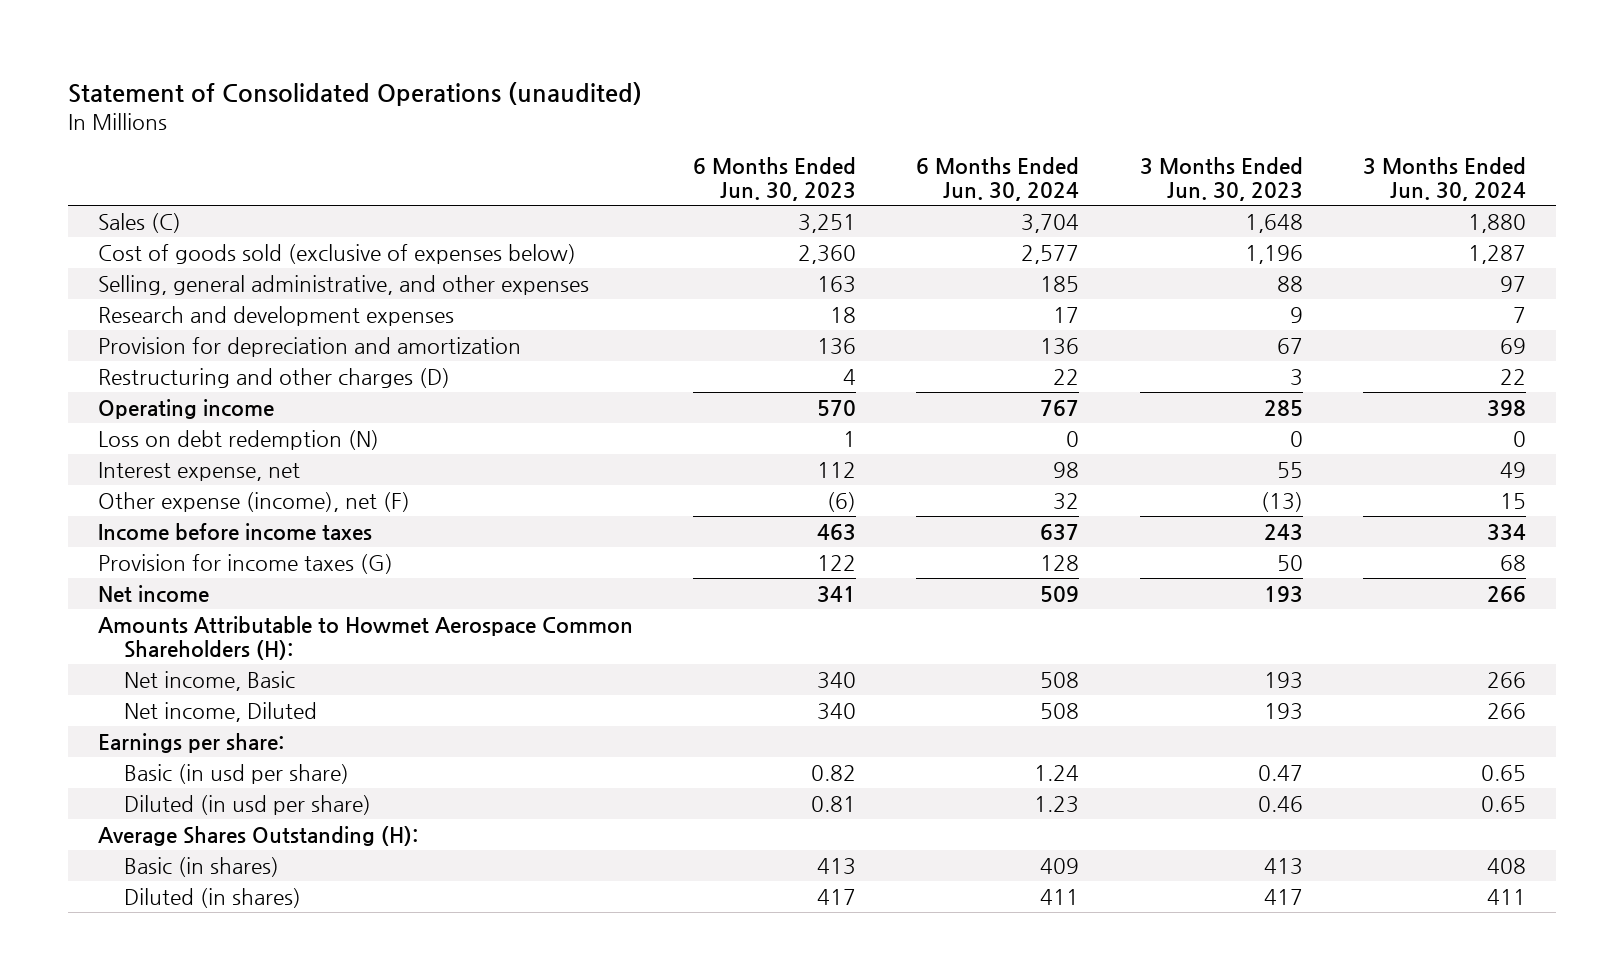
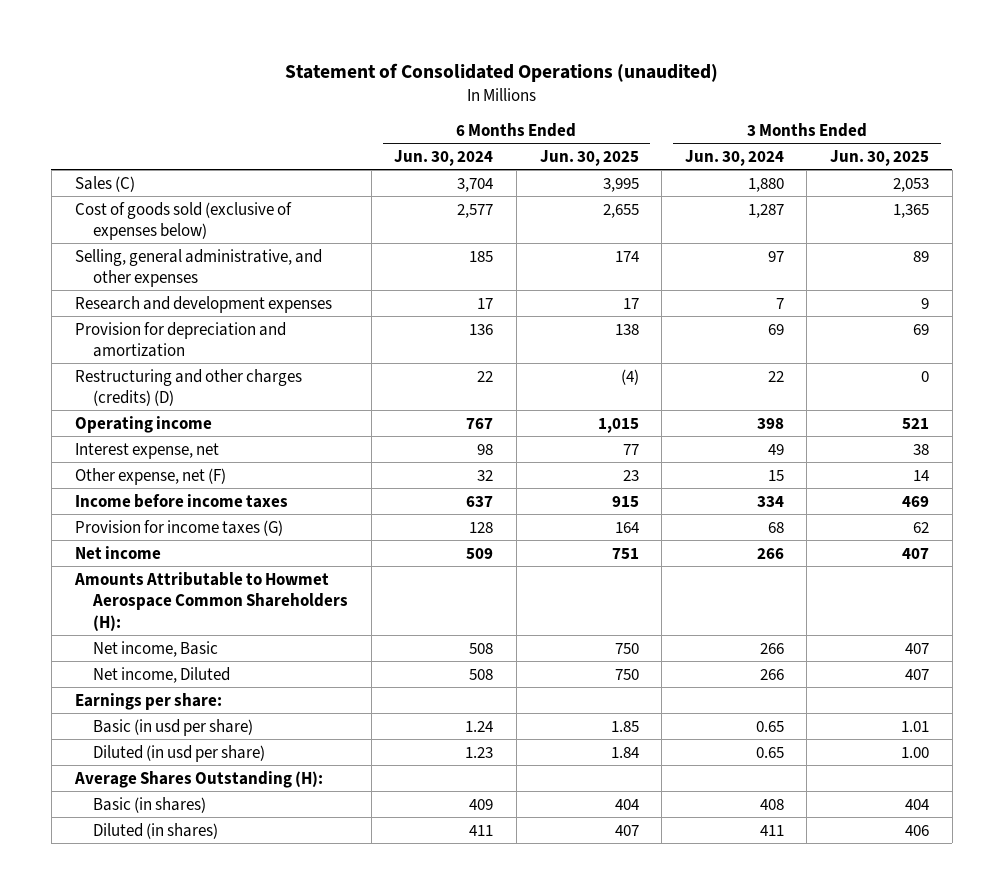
[693,156,857,202] 6 Months Ended Jun. 30, 2023 -> none
[1139,156,1303,202] 3 Months Ended Jun. 30, 2023 -> none
none -> [539,150,639,167] Jun. 30, 2025
none -> [830,150,930,167] Jun. 30, 2025
[98,367,451,388] Restructuring and other charges (D) -> [74,368,302,407] Restructuring and other charges (credits) (D)
[98,429,380,450] Loss on debt redemption (N) -> none
[98,491,411,512] Other expense (income), net (F) -> [74,467,226,485] Other expense, net (F)

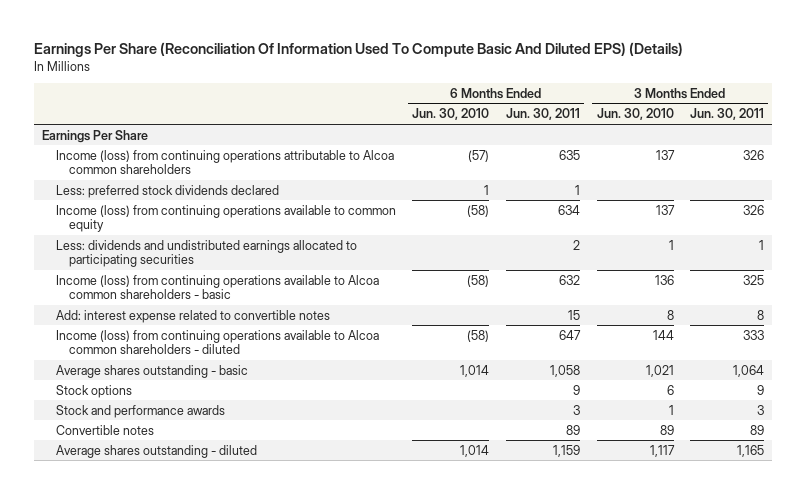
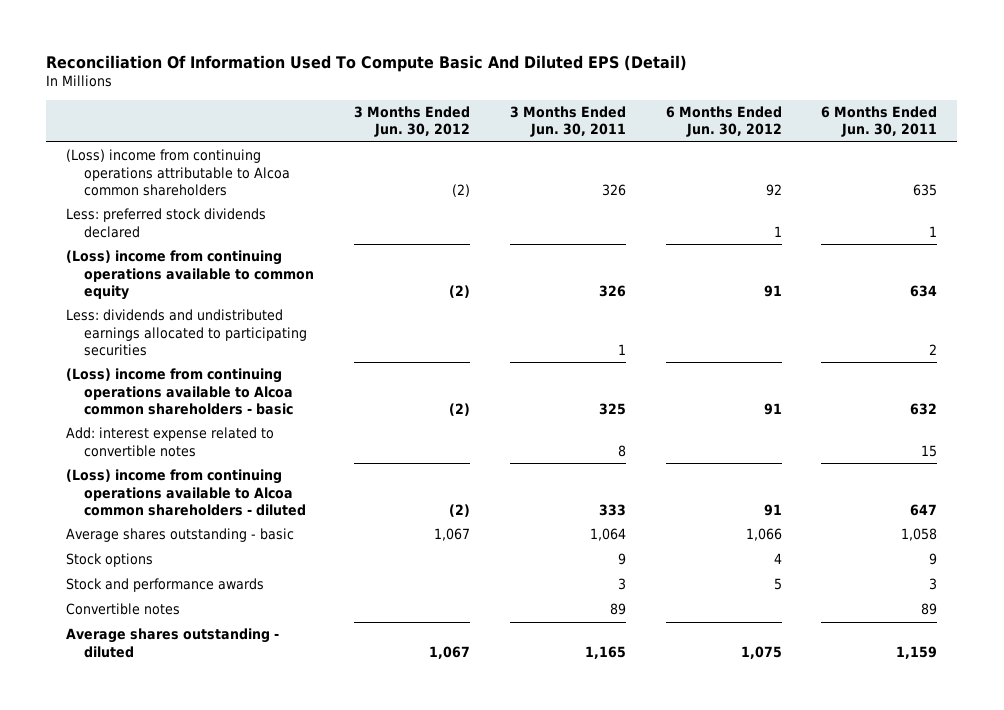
[34,41,684,57] Earnings Per Share (Reconciliation Of Information Used To Compute Basic And Diluted EPS) (Details) -> [46,54,688,72] Reconciliation Of Information Used To Compute Basic And Diluted EPS (Detail)
[412,108,490,121] Jun. 30, 2010 -> none
[596,108,674,121] Jun. 30, 2010 -> none
none -> [354,106,471,138] 3 Months Ended Jun. 30, 2012
none -> [665,106,782,138] 6 Months Ended Jun. 30, 2012
[42,129,149,143] Earnings Per Share -> none
[55,149,394,175] Income (loss) from continuing operations attributable to Alcoa common shareholders -> [66,149,291,196] (Loss) income from continuing operations attributable to Alcoa common shareholders
[55,204,396,233] Income (loss) from continuing operations available to common equity -> [66,250,315,300] (Loss) income from continuing operations available to common equity
[55,274,379,300] Income (loss) from continuing operations available to Alcoa common shareholders - basic -> [66,368,294,415] (Loss) income from continuing operations available to Alcoa common shareholders - basic
[55,329,379,355] Income (loss) from continuing operations available to Alcoa common shareholders - diluted -> [66,469,307,516] (Loss) income from continuing operations available to Alcoa common shareholders - diluted

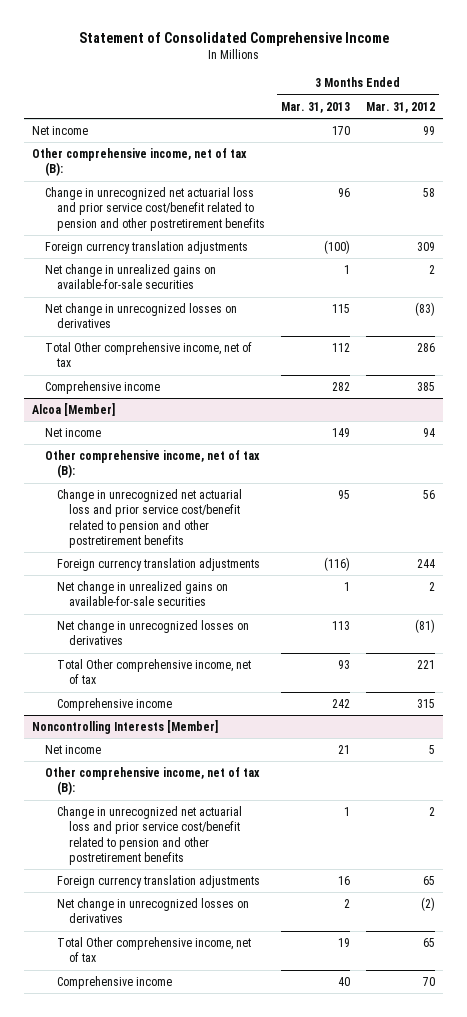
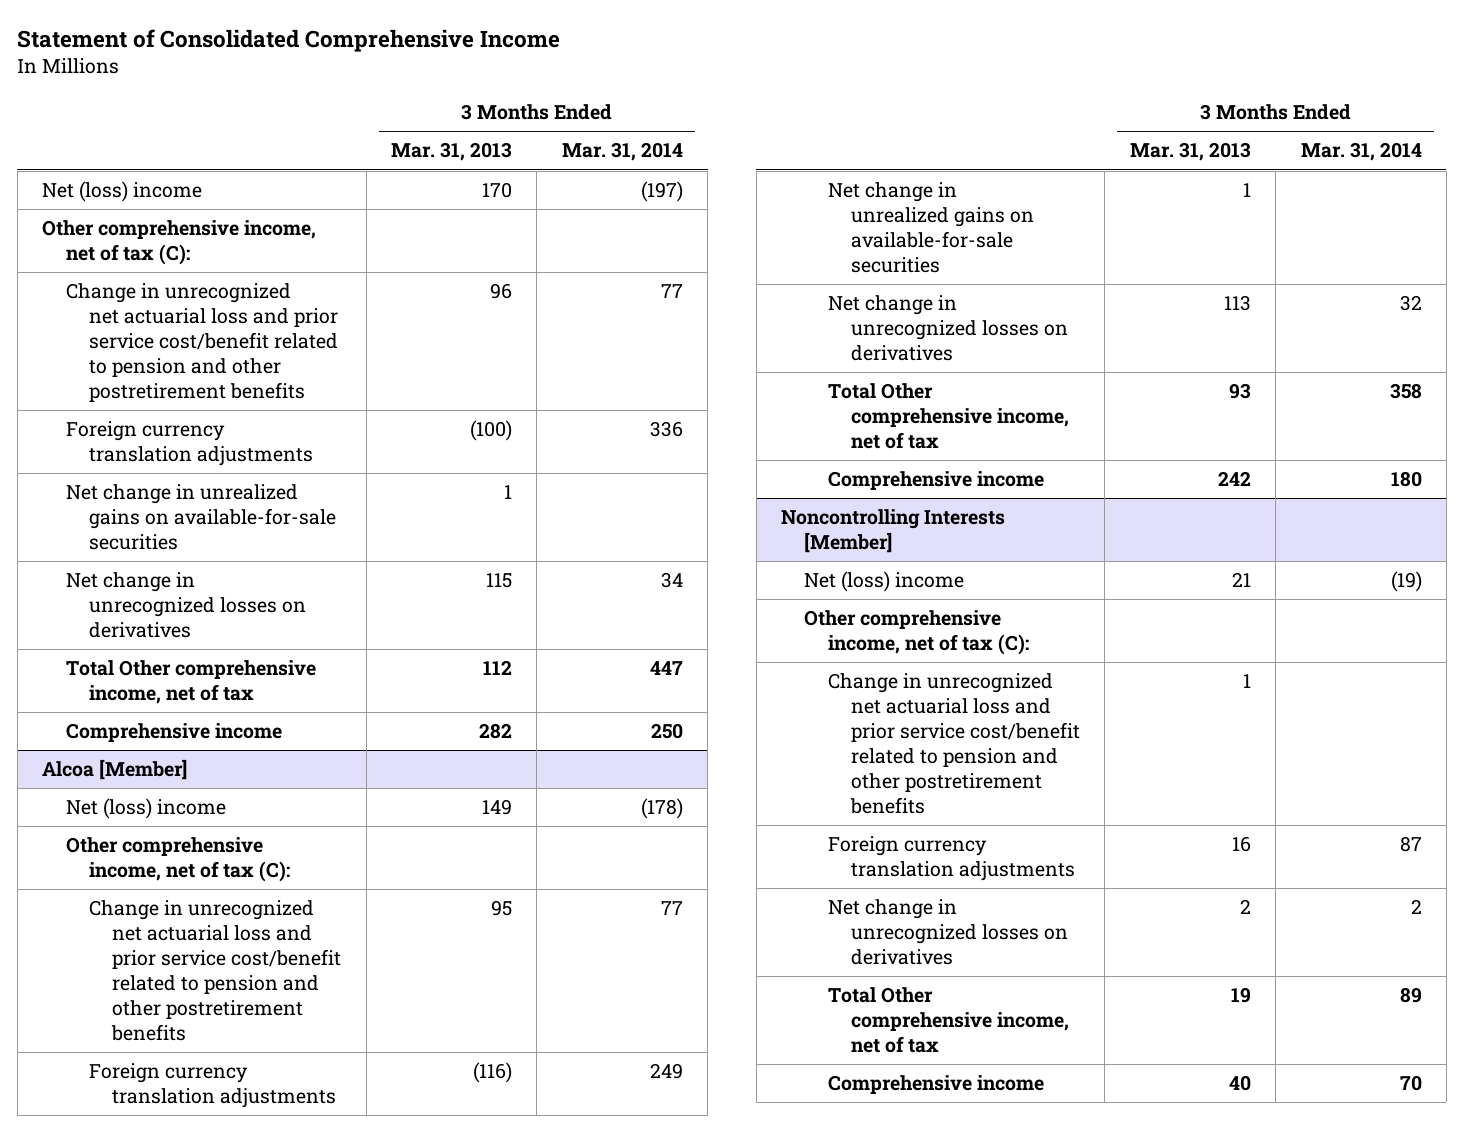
[365,101,435,113] Mar. 31, 2012 -> none
none -> [561,142,683,162] Mar. 31, 2014
[32,126,89,136] Net income -> [42,181,203,203] Net (loss) income
[32,148,248,177] Other comprehensive income, net of tax (B): -> [42,220,317,266] Other comprehensive income, net of tax (C):
[44,428,101,438] Net income -> [65,798,226,820] Net (loss) income
[44,450,260,479] Other comprehensive income, net of tax (B): -> [65,837,290,883] Other comprehensive income, net of tax (C):
[44,745,101,755] Net income -> [804,571,965,593] Net (loss) income
[44,767,260,796] Other comprehensive income, net of tax (B): -> [804,610,1029,656] Other comprehensive income, net of tax (C):

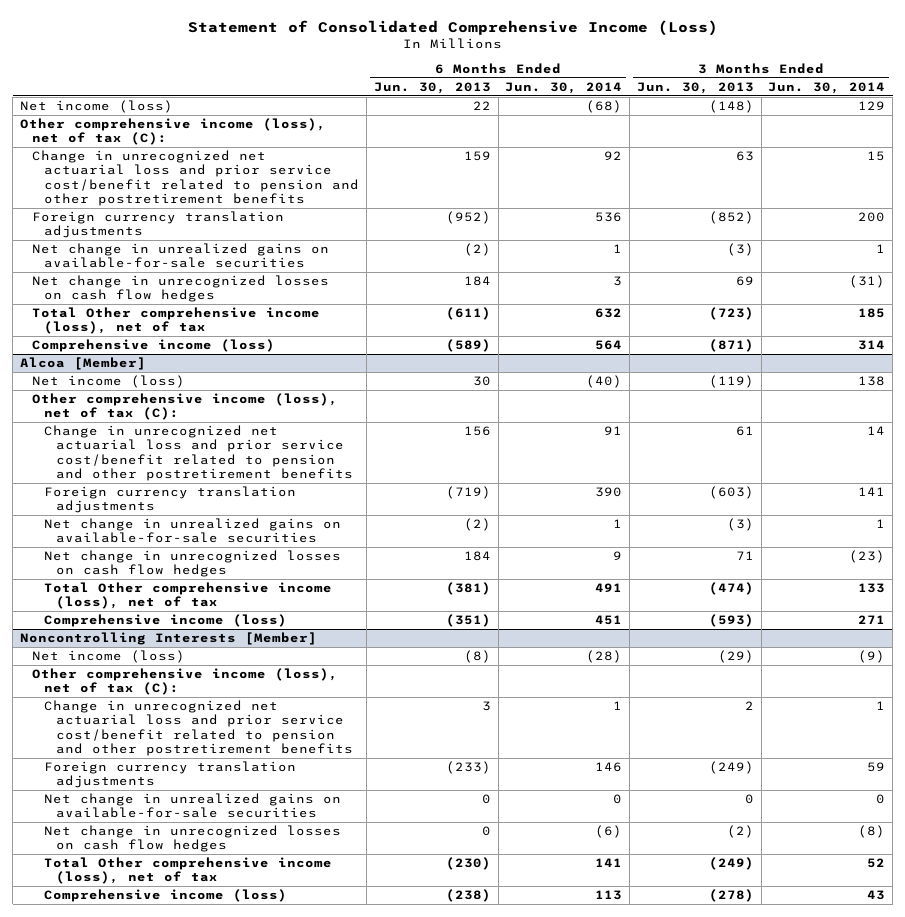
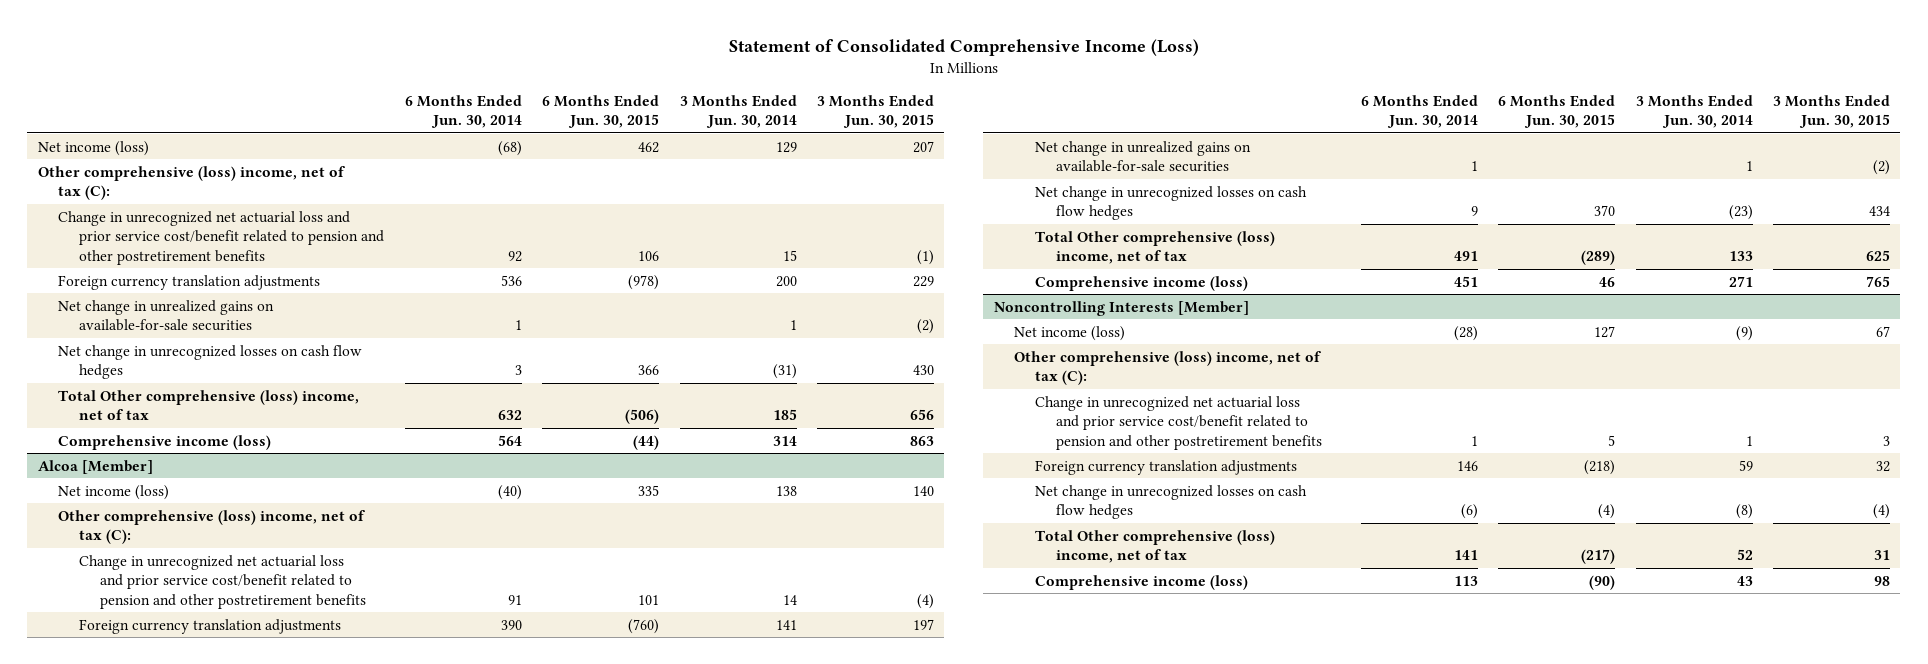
[373,82,491,95] Jun. 30, 2013 -> none
[636,82,754,95] Jun. 30, 2013 -> none
none -> [542,94,660,129] 6 Months Ended Jun. 30, 2015
none -> [817,94,935,129] 3 Months Ended Jun. 30, 2015
[20,118,327,146] Other comprehensive income (loss), net of tax (C): -> [37,165,345,201] Other comprehensive (loss) income, net of tax (C):
[32,307,321,335] Total Other comprehensive income (loss), net of tax -> [58,389,360,421] Total Other comprehensive (loss) income, net of tax
[32,393,339,421] Other comprehensive income (loss), net of tax (C): -> [58,509,366,545] Other comprehensive (loss) income, net of tax (C):
[44,582,333,610] Total Other comprehensive income (loss), net of tax -> [1035,230,1276,265] Total Other comprehensive (loss) income, net of tax
[32,668,339,696] Other comprehensive income (loss), net of tax (C): -> [1014,350,1322,386] Other comprehensive (loss) income, net of tax (C):
[44,793,342,819] Net change in unrealized gains on available-for-sale securities -> none
[44,857,333,885] Total Other comprehensive income (loss), net of tax -> [1035,529,1276,564] Total Other comprehensive (loss) income, net of tax

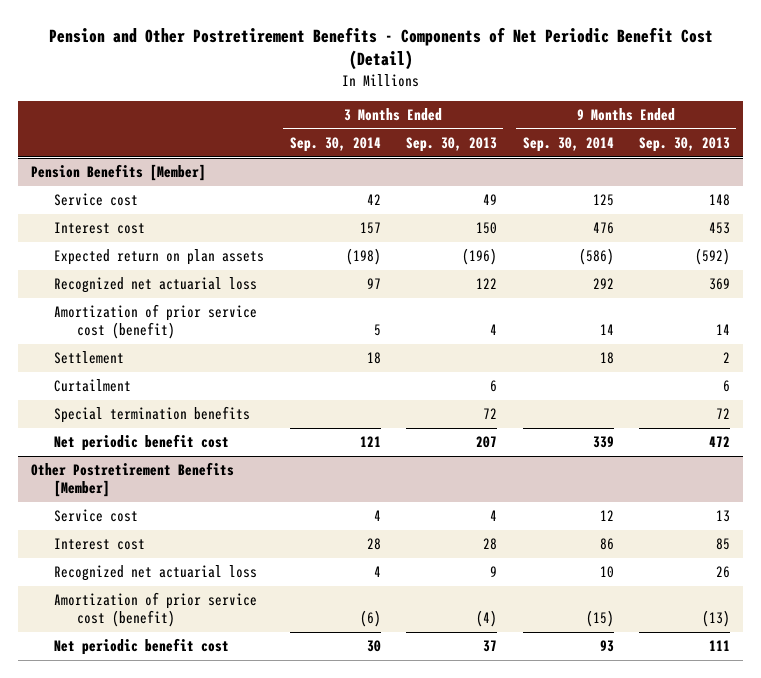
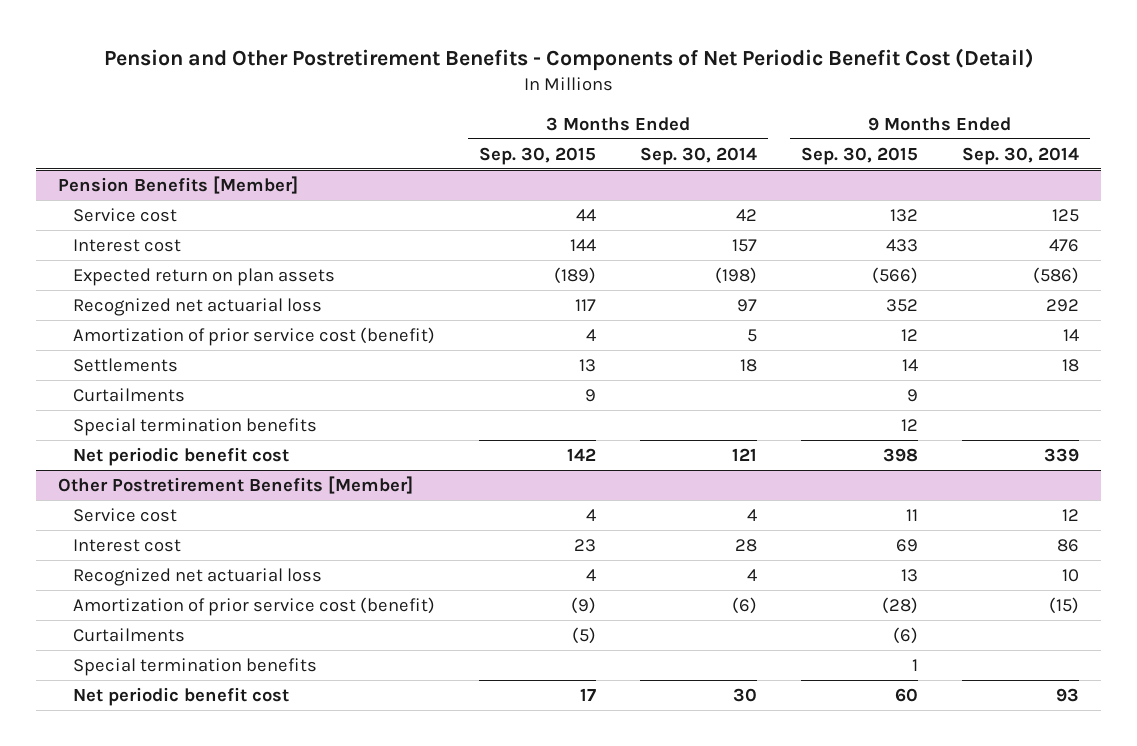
[406,137,498,153] Sep. 30, 2013 -> none
[639,137,731,153] Sep. 30, 2013 -> none
none -> [479,146,597,165] Sep. 30, 2015
none -> [800,146,918,165] Sep. 30, 2015
[54,351,125,365] Settlement -> [73,357,179,372] Settlements
[54,379,132,393] Curtailment -> [73,387,186,402] Curtailments
none -> [73,627,186,642] Curtailments
none -> [73,657,318,676] Special termination benefits

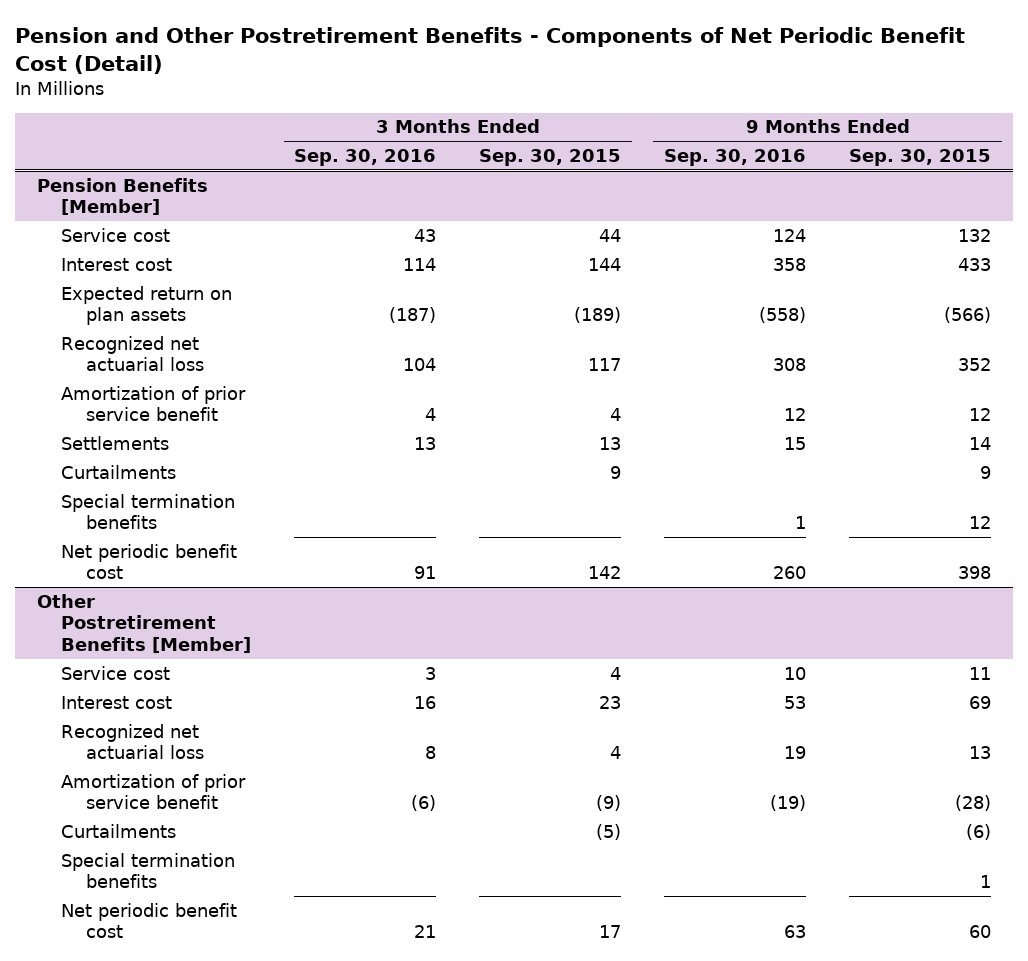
[640,146,758,165] Sep. 30, 2014 -> none
[961,146,1079,165] Sep. 30, 2014 -> none
none -> [294,149,437,167] Sep. 30, 2016
none -> [664,149,807,167] Sep. 30, 2016
[73,326,436,346] Amortization of prior service cost (benefit) -> [61,385,247,422] Amortization of prior service benefit
[73,596,436,616] Amortization of prior service cost (benefit) -> [61,773,247,810] Amortization of prior service benefit

